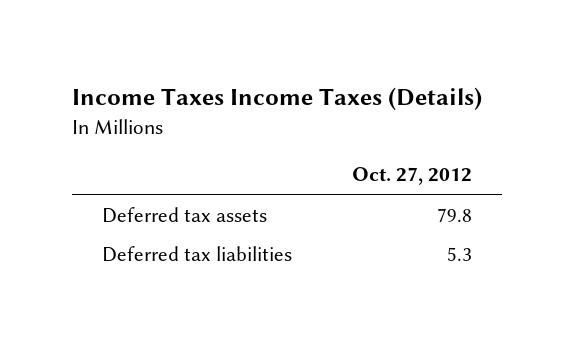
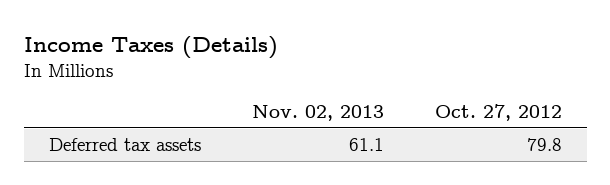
[71,86,482,110] Income Taxes Income Taxes (Details) -> [23,36,278,60] Income Taxes (Details)
none -> [251,105,384,122] Nov. 02, 2013
[101,245,292,262] Deferred tax liabilities -> none

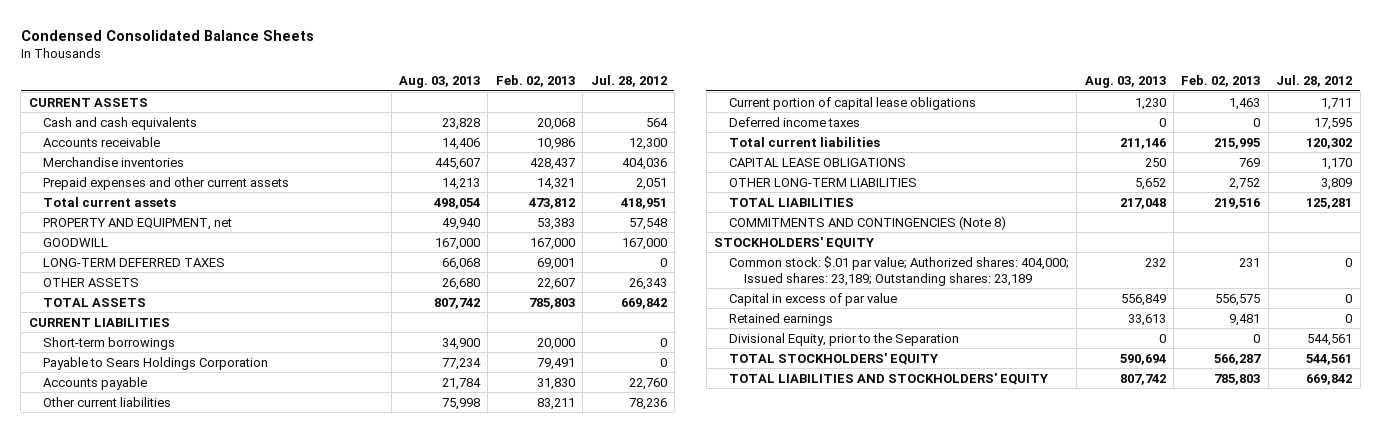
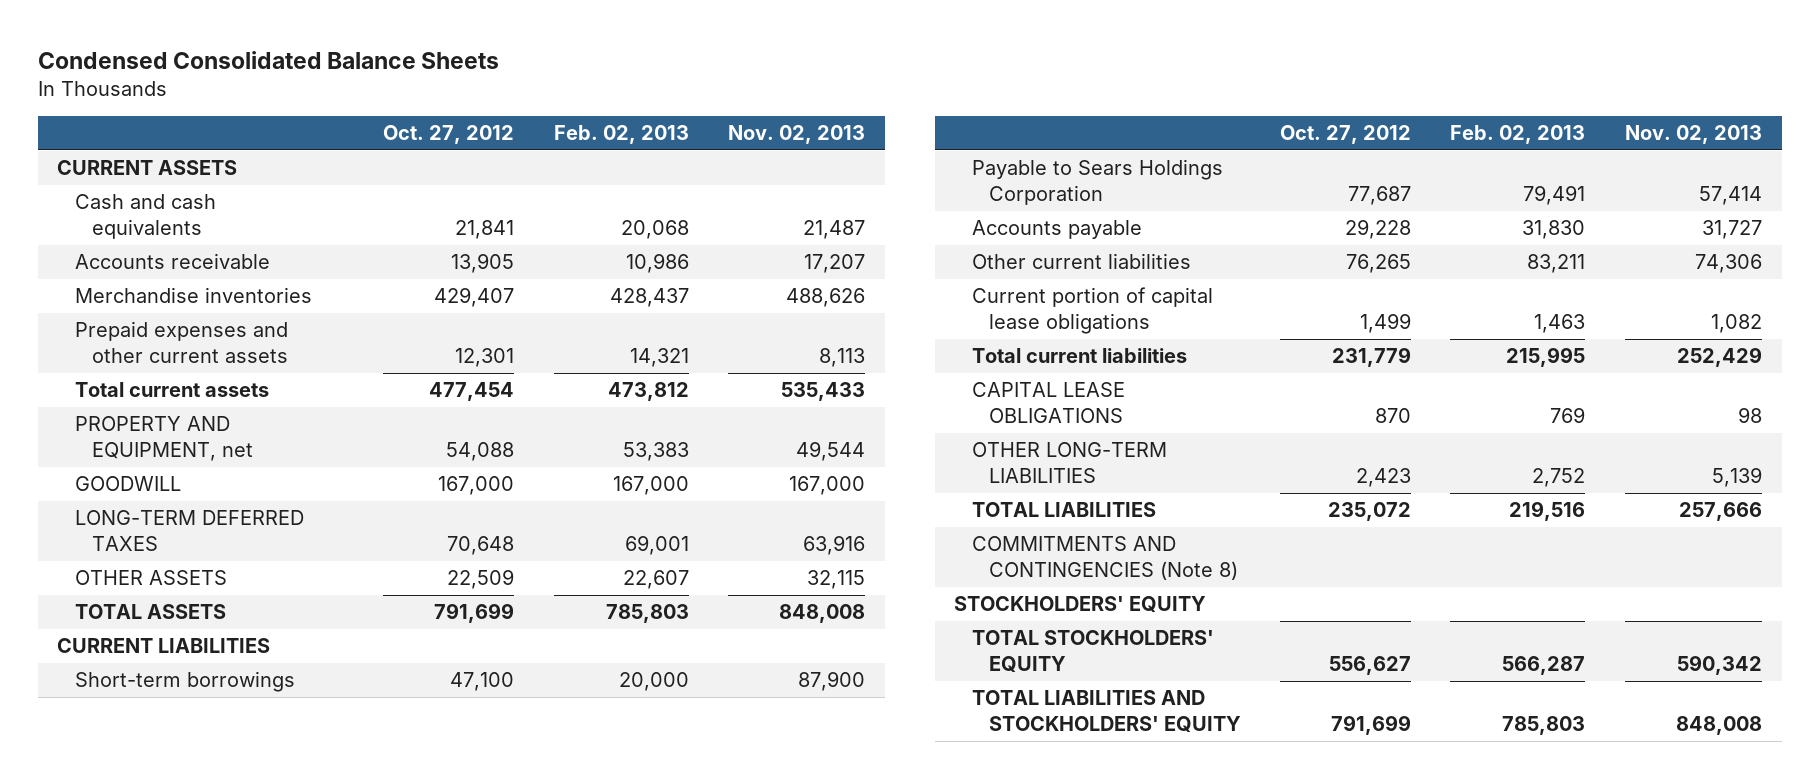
[399,76,481,89] Aug. 03, 2013 -> none
[590,75,667,88] Jul. 28, 2012 -> none
none -> [383,125,515,145] Oct. 27, 2012
none -> [727,125,865,145] Nov. 02, 2013
[729,116,861,127] Deferred income taxes -> none
[729,255,1070,286] Common stock: $.01 par value; Authorized shares: 404,000; Issued shares: 23,189; Outstanding shares: 23,189 -> none
[729,292,898,306] Capital in excess of par value -> none
[729,312,834,326] Retained earnings -> none
[729,332,960,346] Divisional Equity, prior to the Separation -> none

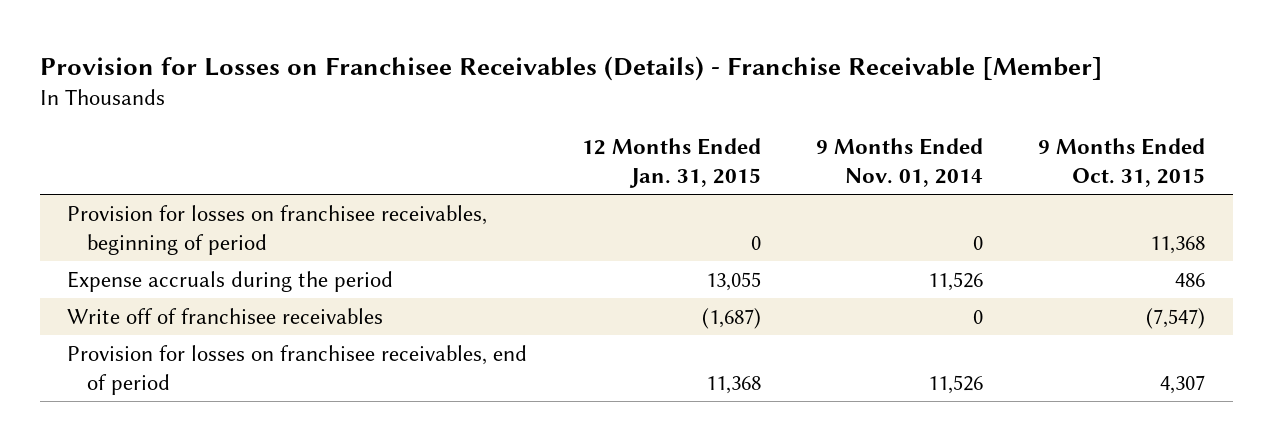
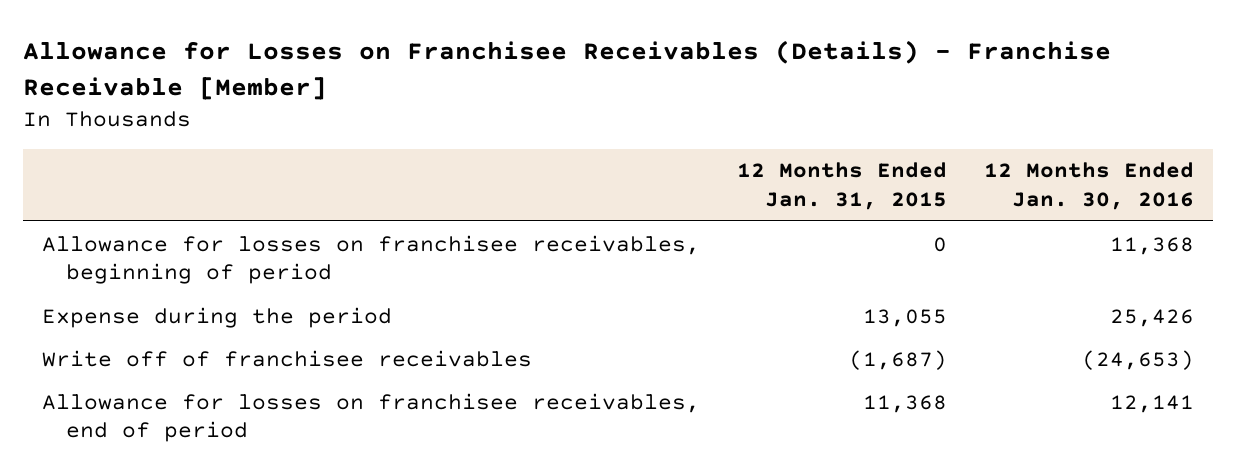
[39,55,1103,81] Provision for Losses on Franchisee Receivables (Details) - Franchise Receivable [Member] -> [23,39,1112,100] Allowance for Losses on Franchisee Receivables (Details) - Franchise Receivable [Member]
[816,137,984,188] 9 Months Ended Nov. 01, 2014 -> none
[1038,137,1206,188] 9 Months Ended Oct. 31, 2015 -> none
none -> [984,162,1195,210] 12 Months Ended Jan. 30, 2016
[67,204,488,255] Provision for losses on franchisee receivables, beginning of period -> [41,234,700,284] Allowance for losses on franchisee receivables, beginning of period
[67,270,394,292] Expense accruals during the period -> [41,306,392,328] Expense during the period
[67,344,528,395] Provision for losses on franchisee receivables, end of period -> [41,392,700,442] Allowance for losses on franchisee receivables, end of period

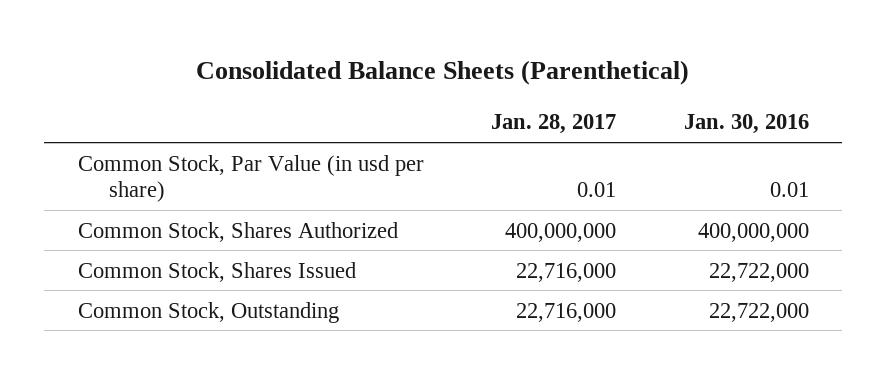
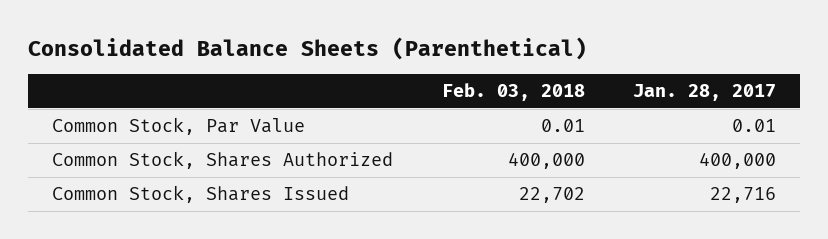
[683,114,809,135] Jan. 30, 2016 -> none
none -> [441,83,585,102] Feb. 03, 2018
[77,301,339,323] Common Stock, Outstanding -> none
[77,154,424,203] Common Stock, Par Value (in usd per share) -> [51,117,305,136] Common Stock, Par Value
[505,222,617,242] 400,000,000 -> [699,153,777,170] 400,000
[516,262,617,282] 22,716,000 -> [710,187,777,204] 22,716

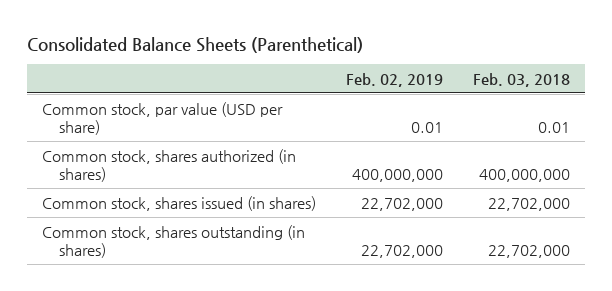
[633,84,777,102] Jan. 28, 2017 -> none
none -> [345,72,443,87] Feb. 02, 2019
[51,117,305,136] Common Stock, Par Value -> [41,101,283,135] Common stock, par value (USD per share)
[51,151,393,170] Common Stock, Shares Authorized -> [41,148,296,182] Common stock, shares authorized (in shares)
[507,153,585,170] 400,000 -> [478,168,570,182] 400,000,000
[51,185,349,204] Common Stock, Shares Issued -> [41,195,316,211] Common stock, shares issued (in shares)
[518,187,585,204] 22,702 -> [487,197,570,211] 22,702,000
none -> [41,224,305,258] Common stock, shares outstanding (in shares)

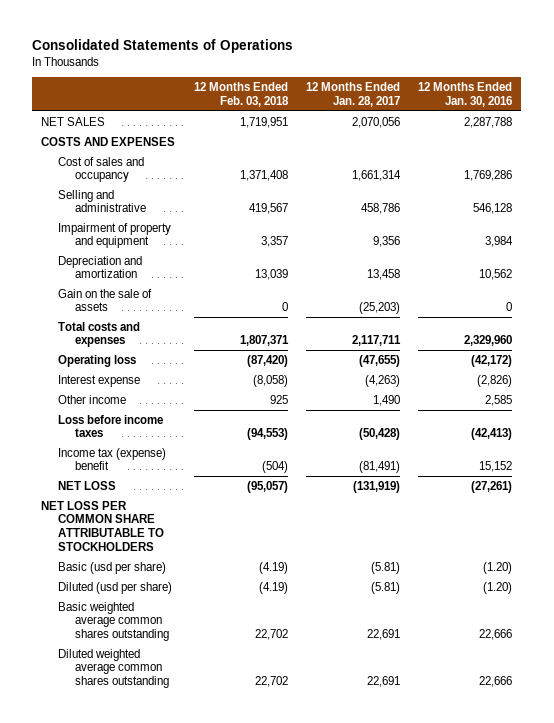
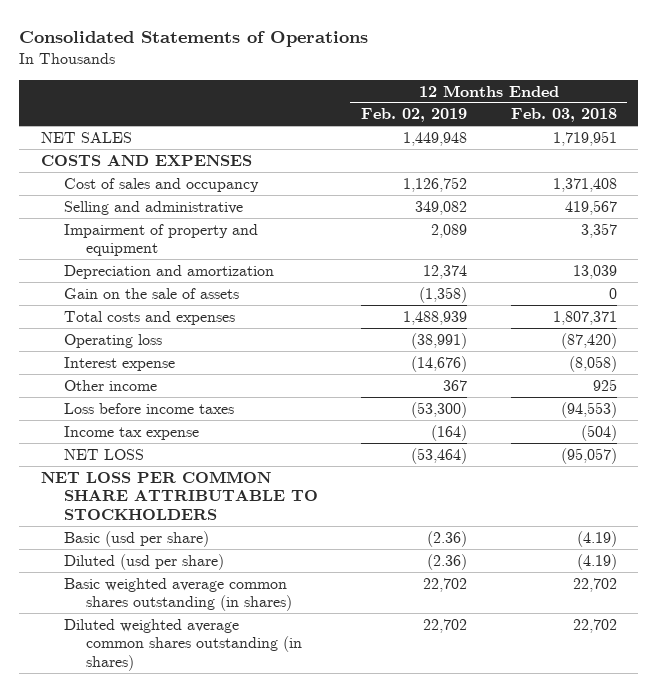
[305,82,400,107] 12 Months Ended Jan. 28, 2017 -> none
[418,82,513,107] 12 Months Ended Jan. 30, 2016 -> none
none -> [361,108,468,123] Feb. 02, 2019
[58,447,167,471] Income tax (expense) benefit -> [63,425,199,440] Income tax expense
[58,601,170,642] Basic weighted average common shares outstanding -> [63,577,293,612] Basic weighted average common shares outstanding (in shares)
[58,648,170,689] Diluted weighted average common shares outstanding -> [63,618,303,671] Diluted weighted average common shares outstanding (in shares)

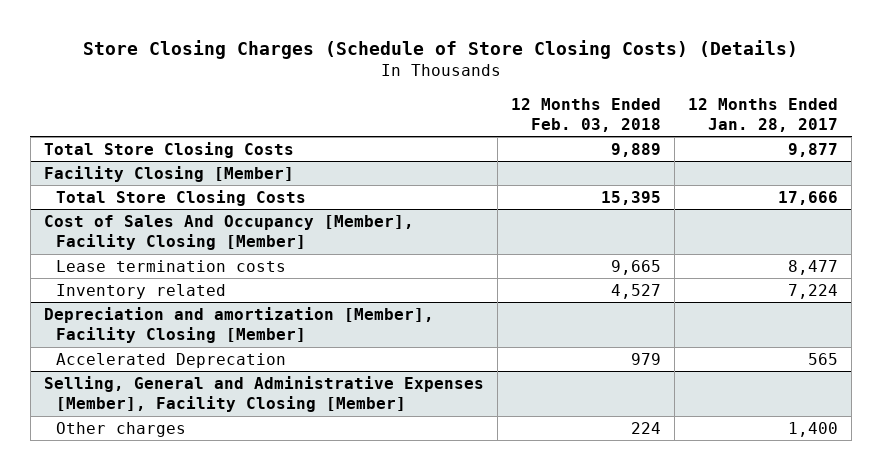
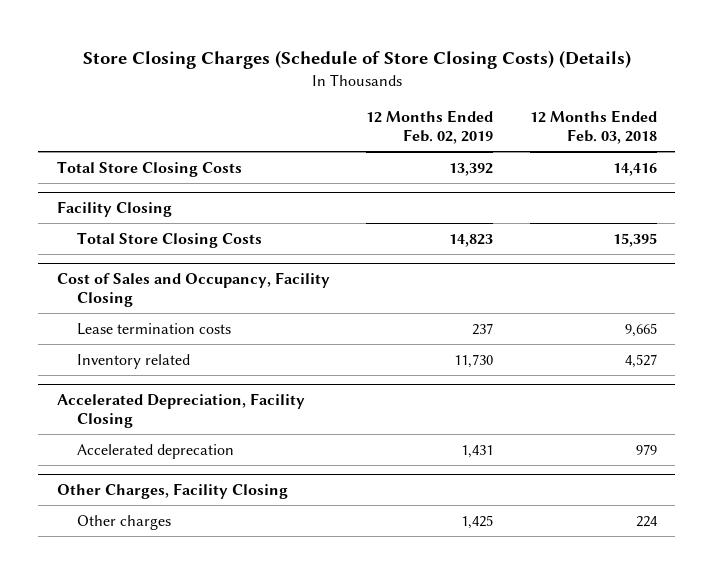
[688,97,839,132] 12 Months Ended Jan. 28, 2017 -> none
none -> [366,110,494,145] 12 Months Ended Feb. 02, 2019
[611,142,662,157] 9,889 -> [613,162,658,176] 14,416
[43,165,294,182] Facility Closing [Member] -> [56,200,172,217] Facility Closing
[43,214,414,251] Cost of Sales And Occupancy [Member], Facility Closing [Member] -> [56,271,330,307] Cost of Sales and Occupancy, Facility Closing
[43,306,434,344] Depreciation and amortization [Member], Facility Closing [Member] -> none
[43,375,484,413] Selling, General and Administrative Expenses [Member], Facility Closing [Member] -> none
none -> [56,392,305,428] Accelerated Depreciation, Facility Closing
[56,352,287,368] Accelerated Deprecation -> [76,443,234,459] Accelerated deprecation
none -> [56,482,288,499] Other Charges, Facility Closing

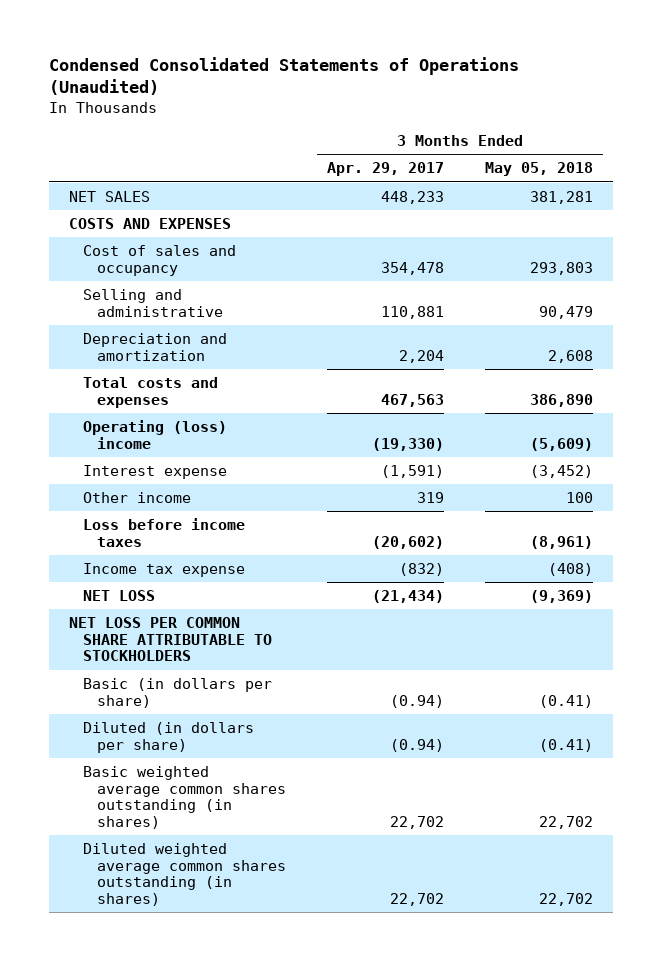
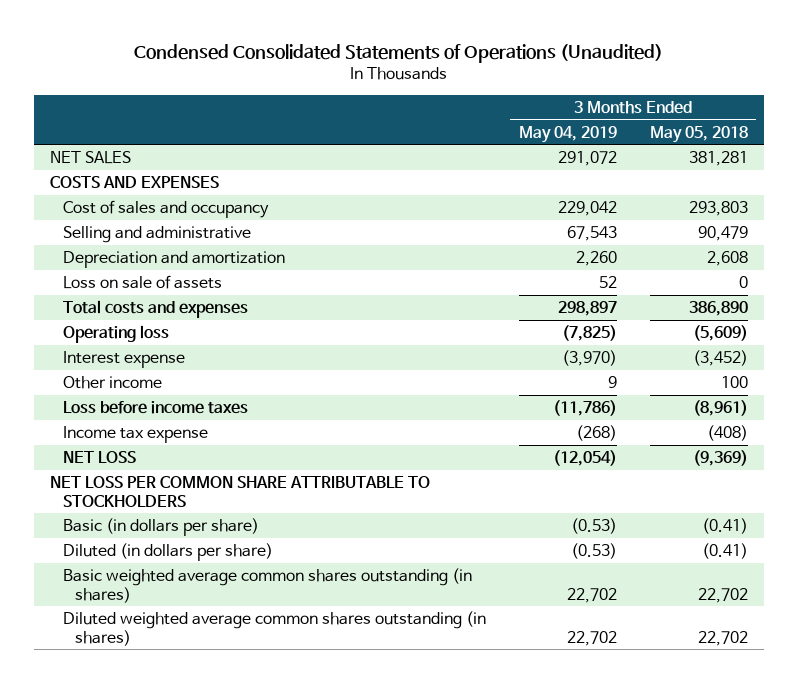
[327,162,445,177] Apr. 29, 2017 -> none
none -> [518,125,617,143] May 04, 2019
none -> [62,274,222,289] Loss on sale of assets
[83,419,228,449] Operating (loss) income -> [62,324,169,343] Operating loss

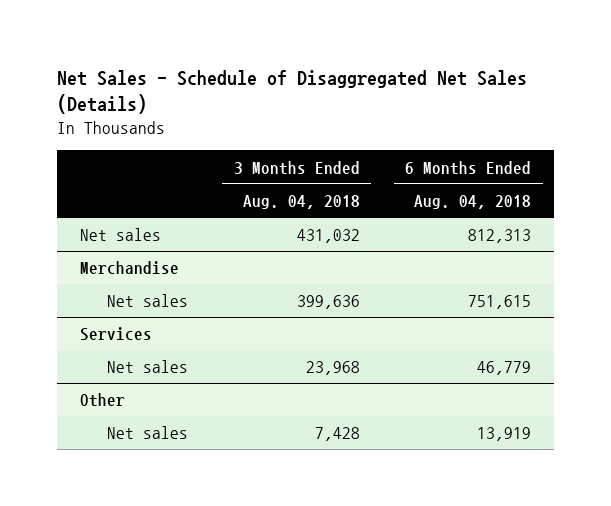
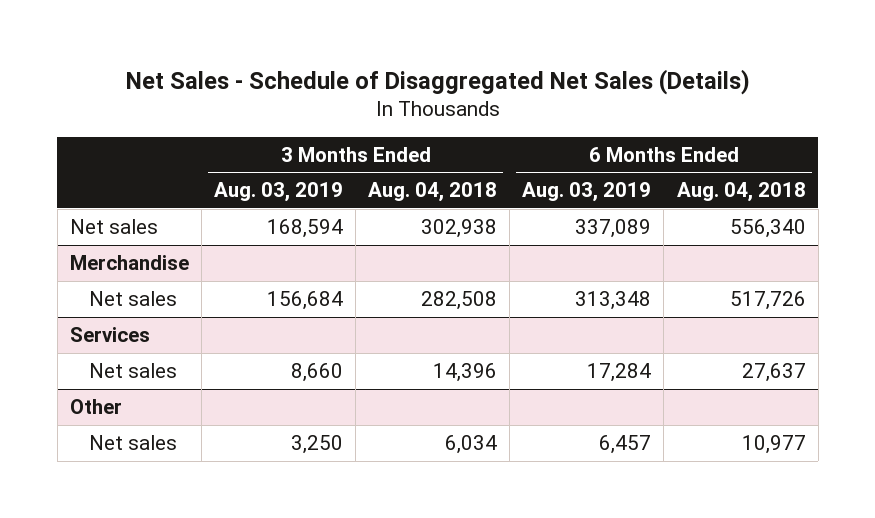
none -> [213,182,343,203] Aug. 03, 2019
none -> [522,182,652,203] Aug. 03, 2019
[296,229,360,244] 431,032 -> [421,219,498,239] 302,938
[468,229,532,244] 812,313 -> [729,219,806,239] 556,340
[296,295,360,310] 399,636 -> [421,291,498,311] 282,508
[468,295,532,310] 751,615 -> [729,291,806,311] 517,726
[305,361,360,376] 23,968 -> [433,363,498,383] 14,396
[477,361,532,376] 46,779 -> [741,363,806,383] 27,637
[314,427,360,442] 7,428 -> [445,435,498,455] 6,034
[477,427,532,442] 13,919 -> [741,435,806,455] 10,977

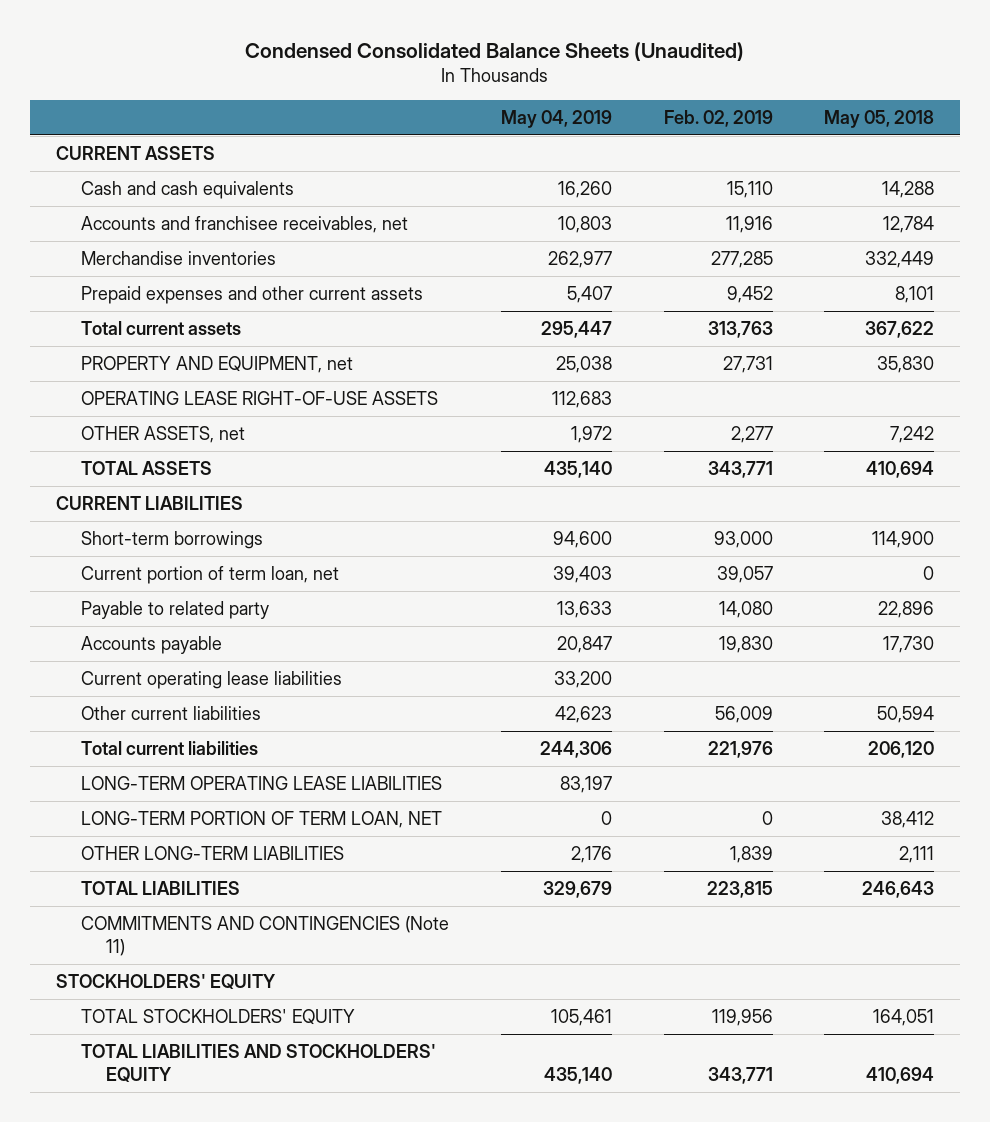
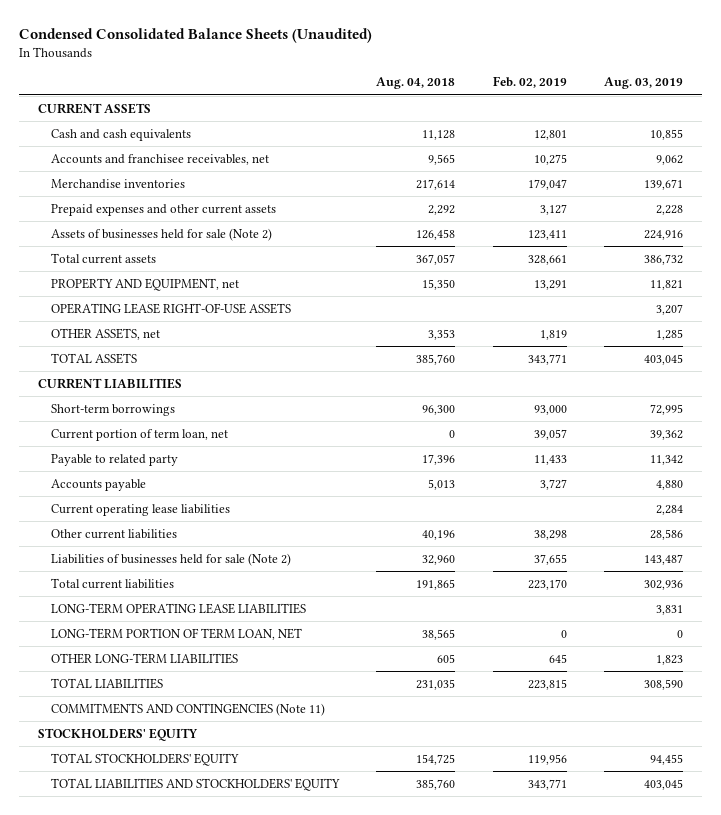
[500,109,612,128] May 04, 2019 -> none
[824,109,935,128] May 05, 2018 -> none
none -> [376,77,456,90] Aug. 04, 2018
none -> [604,77,684,90] Aug. 03, 2019
[726,181,773,199] 15,110 -> [533,129,567,140] 12,801
[725,216,773,234] 11,916 -> [533,153,567,165] 10,275
[710,251,773,269] 277,285 -> [527,178,567,190] 179,047
[726,286,773,304] 9,452 -> [539,203,567,215] 3,127
none -> [50,227,272,241] Assets of businesses held for sale (Note 2)
[707,321,773,339] 313,763 -> [527,254,567,265] 328,661
[722,356,773,374] 27,731 -> [533,279,567,290] 13,291
[730,426,773,444] 2,277 -> [539,329,567,340] 1,819
[718,601,773,619] 14,080 -> [533,454,567,465] 11,433
[718,636,773,654] 19,830 -> [539,478,567,490] 3,727
[714,706,773,724] 56,009 -> [533,529,567,540] 38,298
none -> [50,552,291,566] Liabilities of businesses held for sale (Note 2)
[707,741,773,759] 221,976 -> [527,578,567,590] 223,170
[729,846,773,864] 1,839 -> [548,653,567,663] 645

